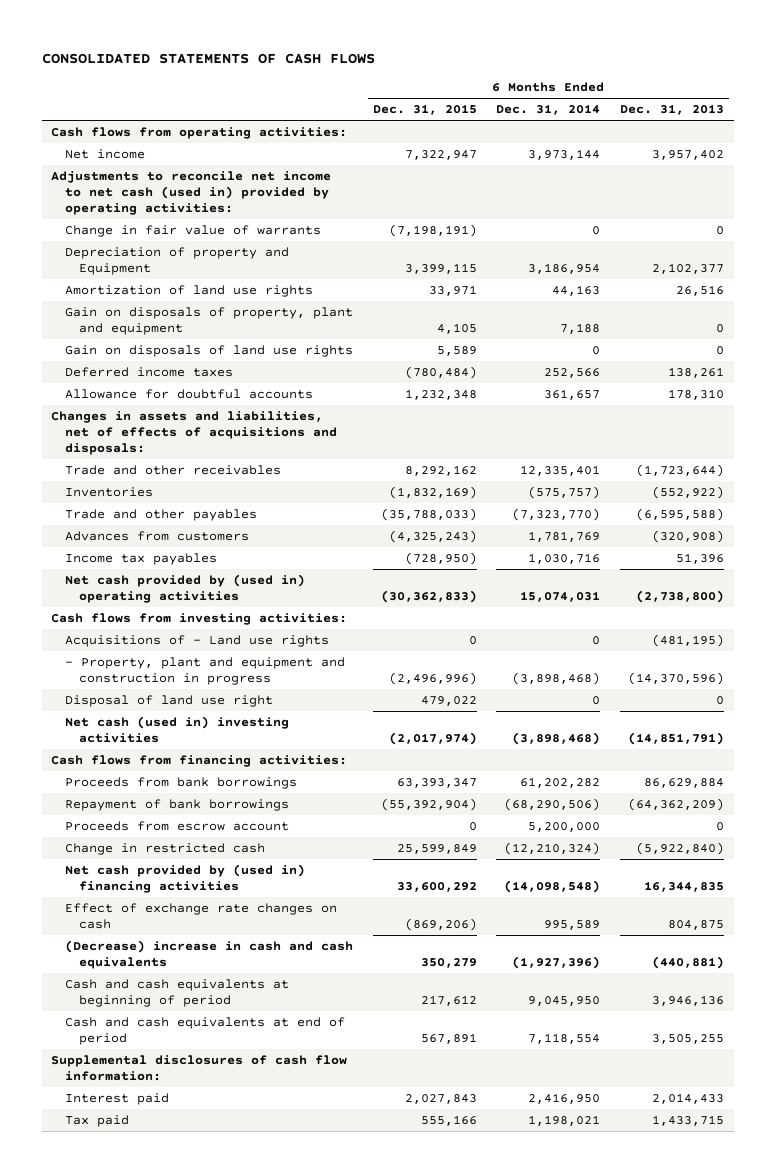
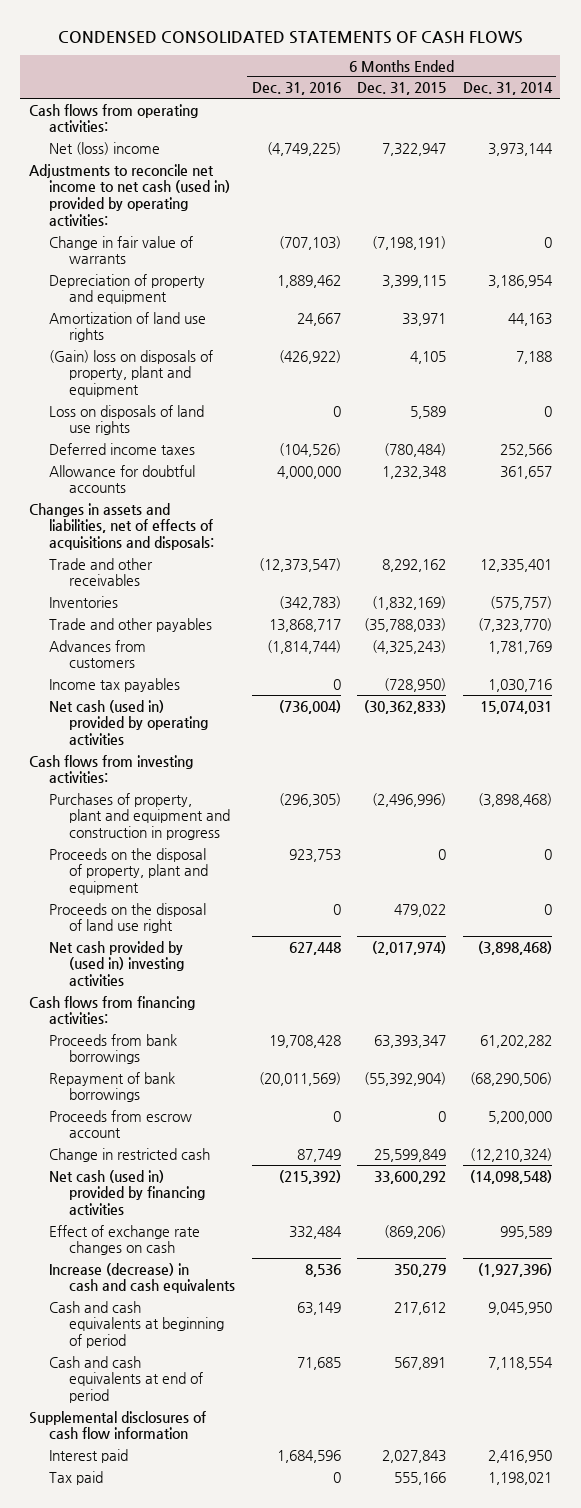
[41,52,375,64] CONSOLIDATED STATEMENTS OF CASH FLOWS -> [58,30,524,44] CONDENSED CONSOLIDATED STATEMENTS OF CASH FLOWS
[620,104,725,116] Dec. 31, 2013 -> none
none -> [251,82,341,96] Dec. 31, 2016
[65,149,146,160] Net income -> [48,141,160,155] Net (loss) income
[65,247,290,275] Depreciation of property and Equipment -> [48,273,205,305] Depreciation of property and equipment
[65,307,354,335] Gain on disposals of property, plant and equipment -> [48,349,213,398] (Gain) loss on disposals of property, plant and equipment
[65,345,354,358] Gain on disposals of land use rights -> [48,404,204,436] Loss on disposals of land use rights
[65,574,306,603] Net cash provided by (used in) operating activities -> [48,699,208,746] Net cash (used in) provided by operating activities
[65,635,330,648] Acquisitions of - Land use rights -> none
[65,657,346,685] - Property, plant and equipment and construction in progress -> [48,792,230,841] Purchases of property, plant and equipment and construction in progress
none -> [48,847,208,896] Proceeds on the disposal of property, plant and equipment
[65,695,274,708] Disposal of land use right -> [48,902,206,934] Proceeds on the disposal of land use right
[65,716,290,743] Net cash (used in) investing activities -> [48,940,184,987] Net cash provided by (used in) investing activities
[65,864,306,893] Net cash provided by (used in) financing activities -> [48,1169,205,1216] Net cash (used in) provided by financing activities
[65,940,354,969] (Decrease) increase in cash and cash equivalents -> [48,1262,235,1294] Increase (decrease) in cash and cash equivalents
[51,1055,348,1081] Supplemental disclosures of cash flow information: -> [28,1410,206,1440] Supplemental disclosures of cash flow information

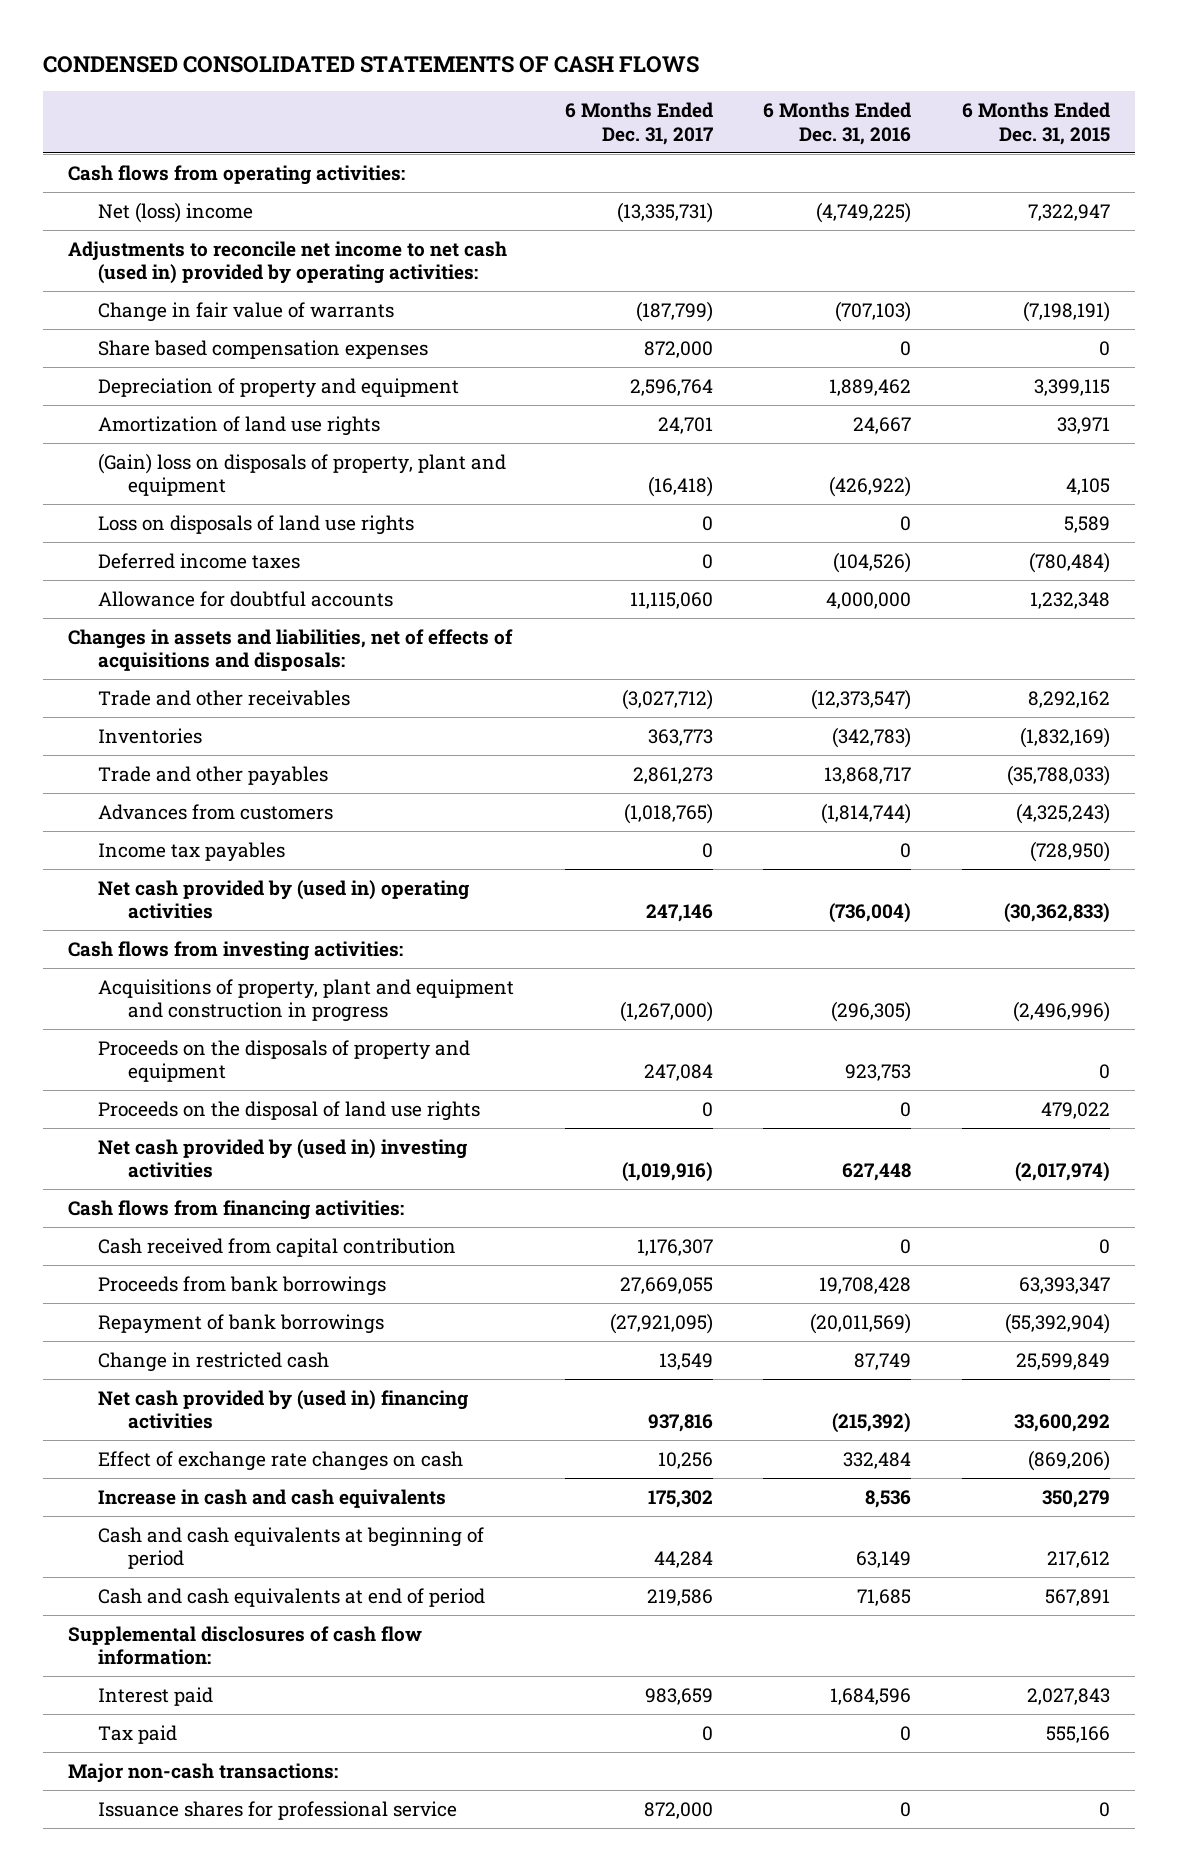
[462,82,553,96] Dec. 31, 2014 -> none
none -> [564,101,713,145] 6 Months Ended Dec. 31, 2017
none -> [97,339,428,359] Share based compensation expenses
[48,699,208,746] Net cash (used in) provided by operating activities -> [97,879,469,920] Net cash provided by (used in) operating activities
[48,792,230,841] Purchases of property, plant and equipment and construction in progress -> [97,978,514,1023] Acquisitions of property, plant and equipment and construction in progress
[48,847,208,896] Proceeds on the disposal of property, plant and equipment -> [97,1039,470,1083] Proceeds on the disposals of property and equipment
[48,902,206,934] Proceeds on the disposal of land use right -> [97,1100,480,1121] Proceeds on the disposal of land use rights
none -> [97,1237,456,1257] Cash received from capital contribution
[48,1109,192,1139] Proceeds from escrow account -> none
[48,1169,205,1216] Net cash (used in) provided by financing activities -> [97,1389,468,1430] Net cash provided by (used in) financing activities
[48,1262,235,1294] Increase (decrease) in cash and cash equivalents -> [97,1488,446,1508] Increase in cash and cash equivalents
[28,1410,206,1440] Supplemental disclosures of cash flow information -> [67,1625,422,1666] Supplemental disclosures of cash flow information:
none -> [67,1762,338,1783] Major non-cash transactions:
none -> [97,1800,457,1820] Issuance shares for professional service

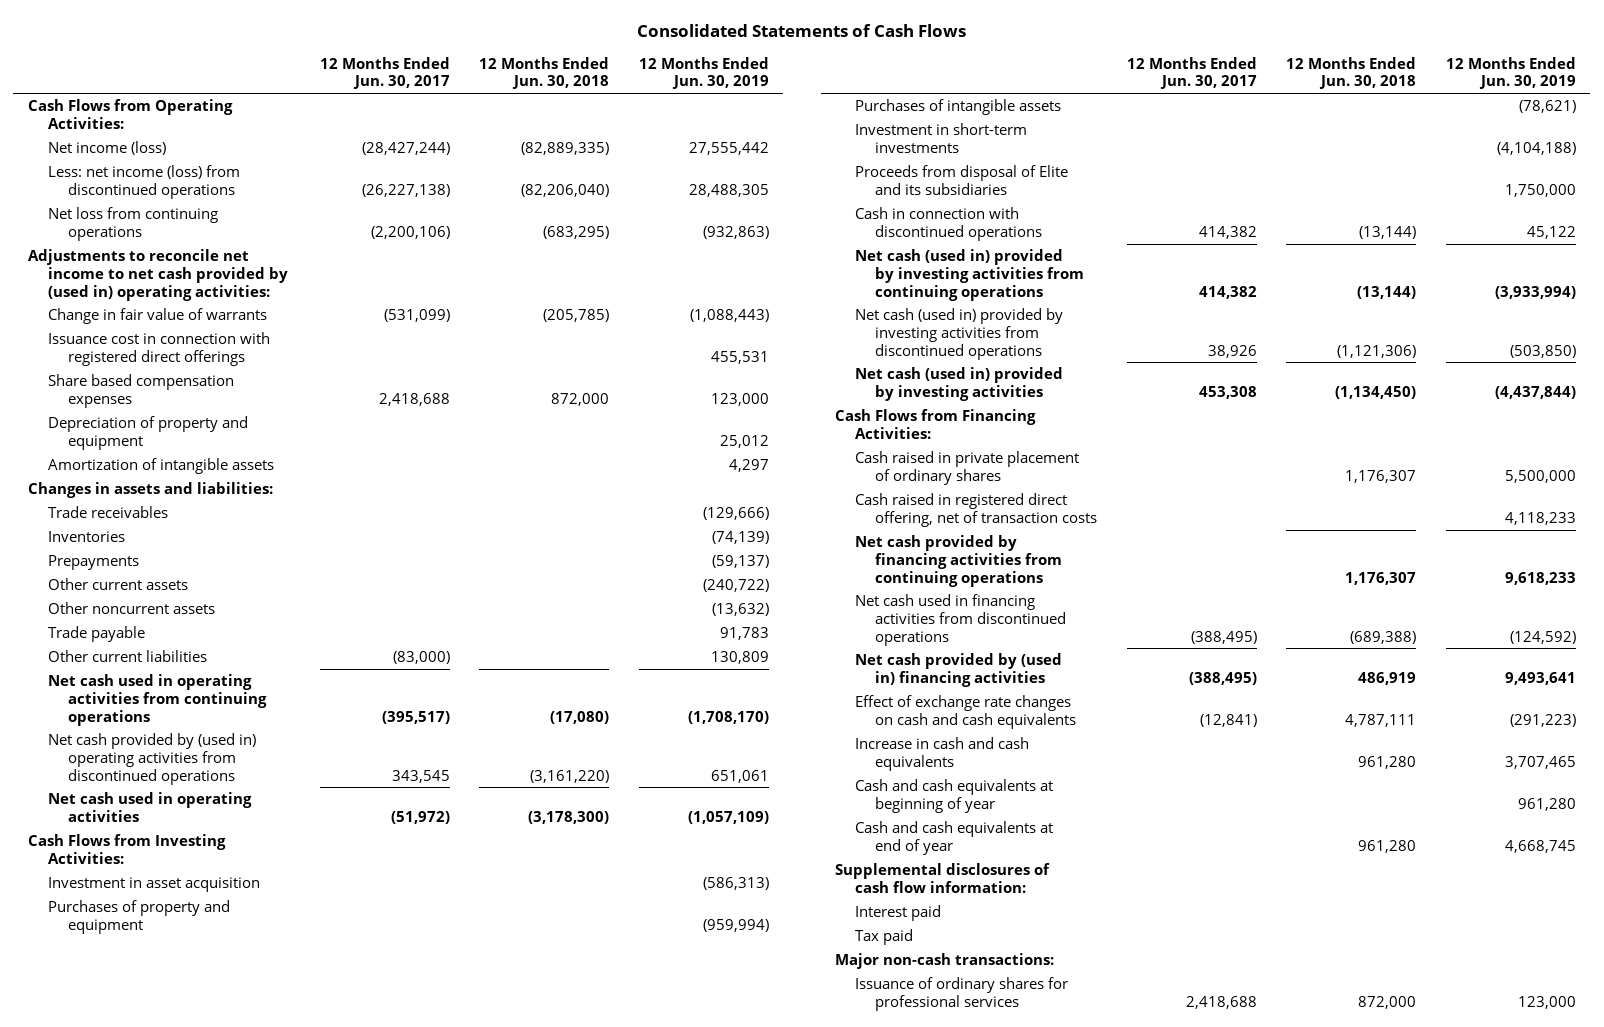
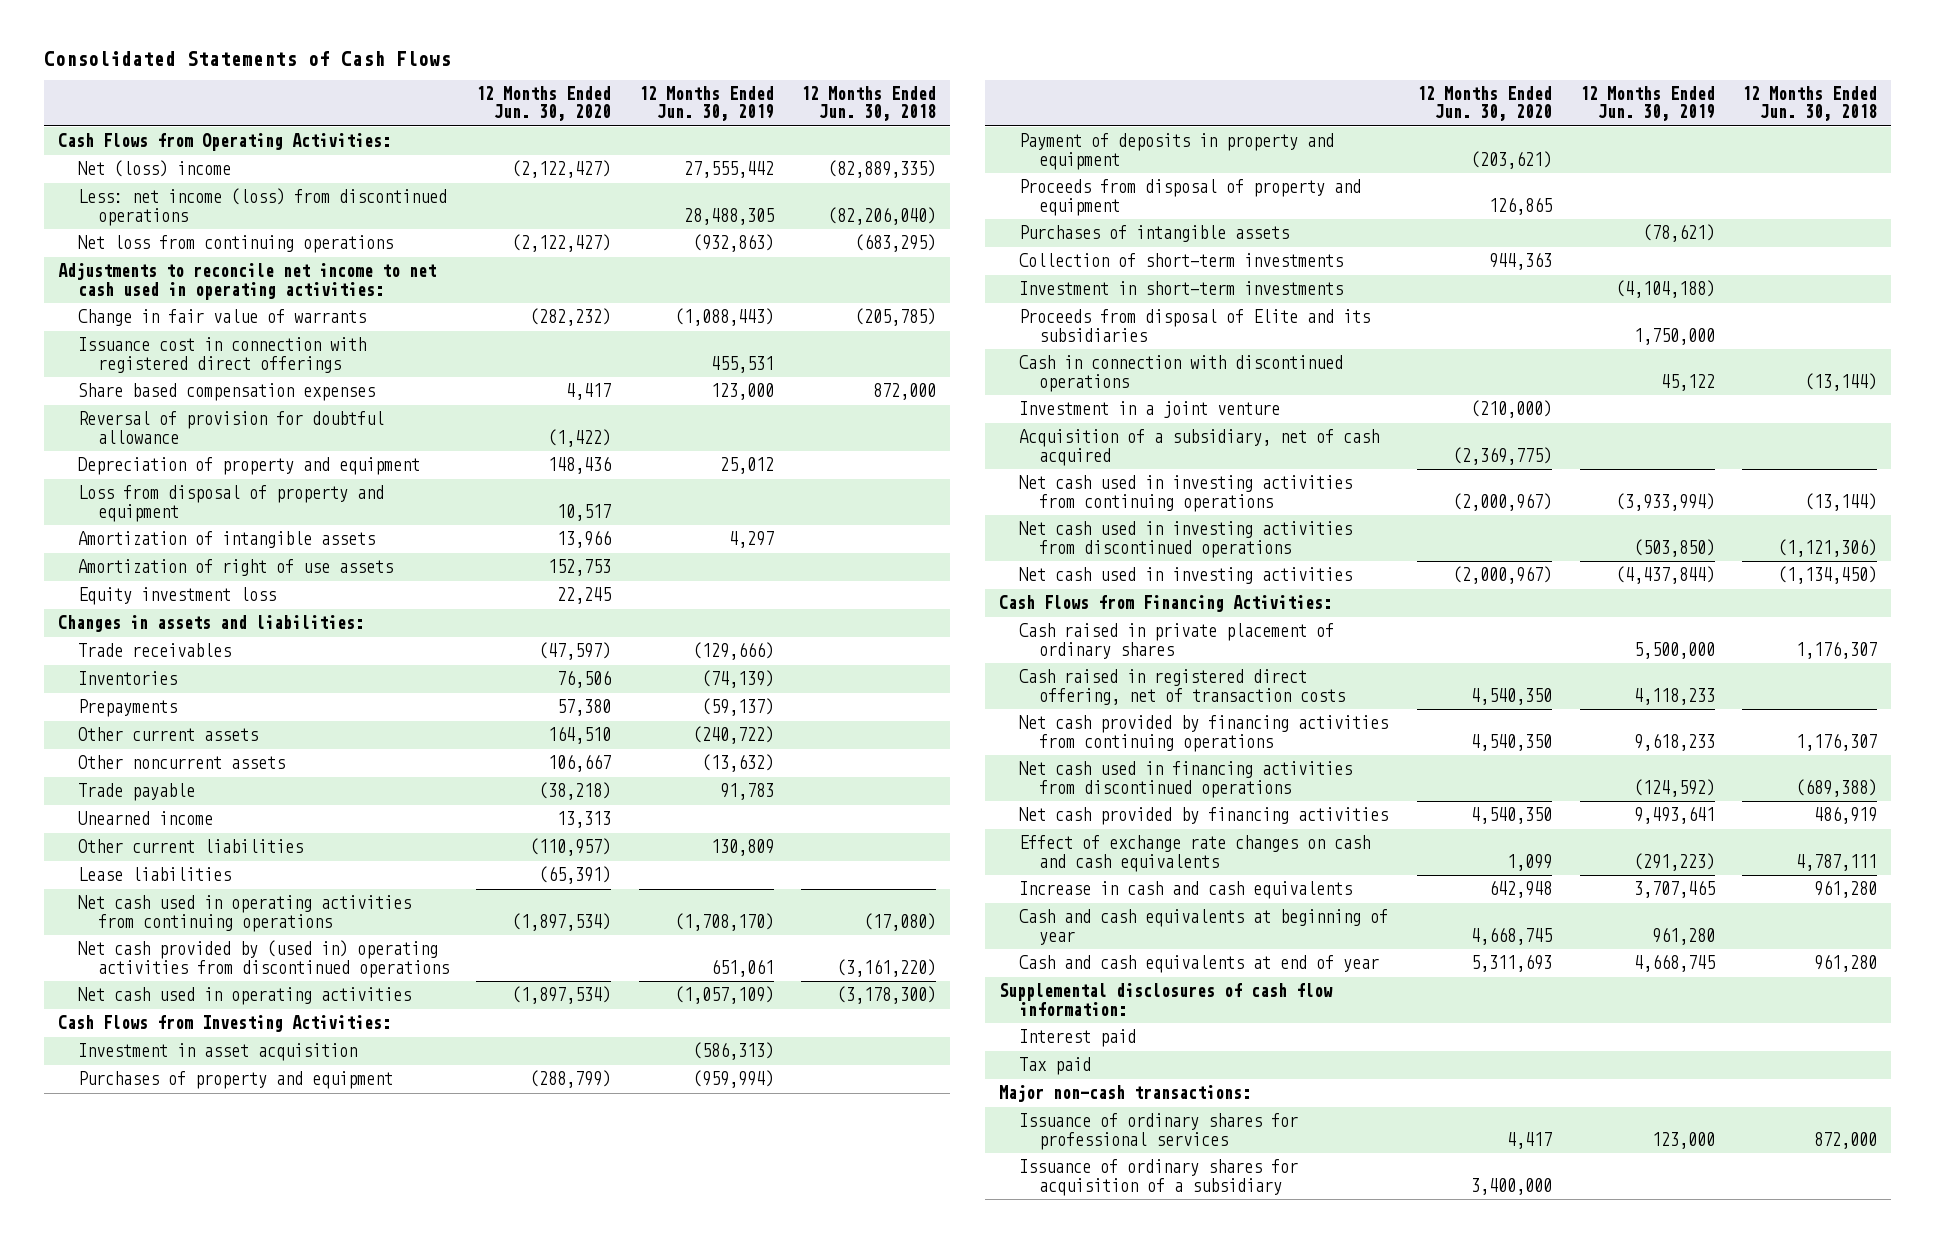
[319,56,450,90] 12 Months Ended Jun. 30, 2017 -> none
none -> [476,86,612,122] 12 Months Ended Jun. 30, 2020
[48,141,167,156] Net income (loss) -> [77,160,231,178] Net (loss) income
[28,249,289,301] Adjustments to reconcile net income to net cash provided by (used in) operating activities: -> [57,263,436,300] Adjustments to reconcile net income to net cash used in operating activities:
none -> [77,411,384,444] Reversal of provision for doubtful allowance
none -> [77,485,384,522] Loss from disposal of property and equipment
none -> [77,559,393,577] Amortization of right of use assets
none -> [77,587,276,606] Equity investment loss
none -> [77,811,213,826] Unearned income
none -> [77,867,231,882] Lease liabilities
none -> [1018,133,1334,170] Payment of deposits in property and equipment
none -> [1018,179,1361,216] Proceeds from disposal of property and equipment
none -> [1018,253,1343,268] Collection of short-term investments
none -> [1018,401,1280,419] Investment in a joint venture
none -> [1018,429,1379,466] Acquisition of a subsidiary, net of cash acquired
[855,249,1085,301] Net cash (used in) provided by investing activities from continuing operations -> [1018,475,1352,512] Net cash used in investing activities from continuing operations
[855,308,1064,360] Net cash (used in) provided by investing activities from discontinued operations -> [1018,521,1352,558] Net cash used in investing activities from discontinued operations
[855,367,1064,402] Net cash (used in) provided by investing activities -> [1018,567,1352,585] Net cash used in investing activities
[855,653,1063,688] Net cash provided by (used in) financing activities -> [1018,807,1388,826] Net cash provided by financing activities
none -> [1018,1159,1298,1196] Issuance of ordinary shares for acquisition of a subsidiary

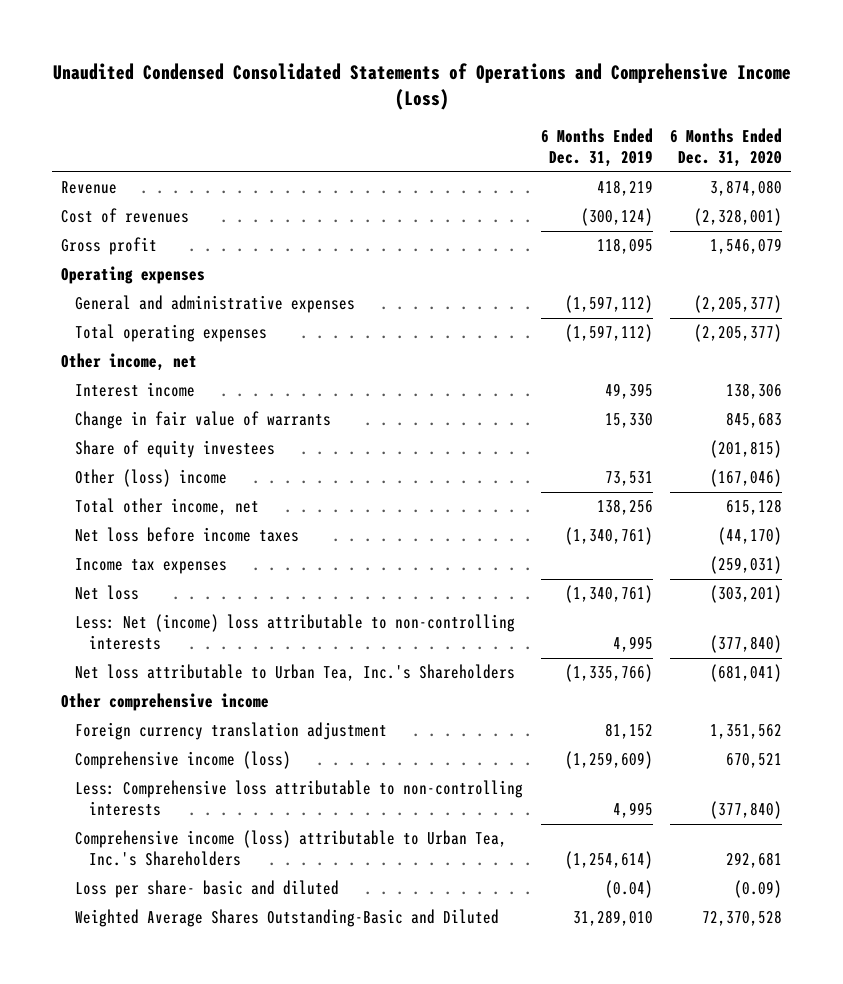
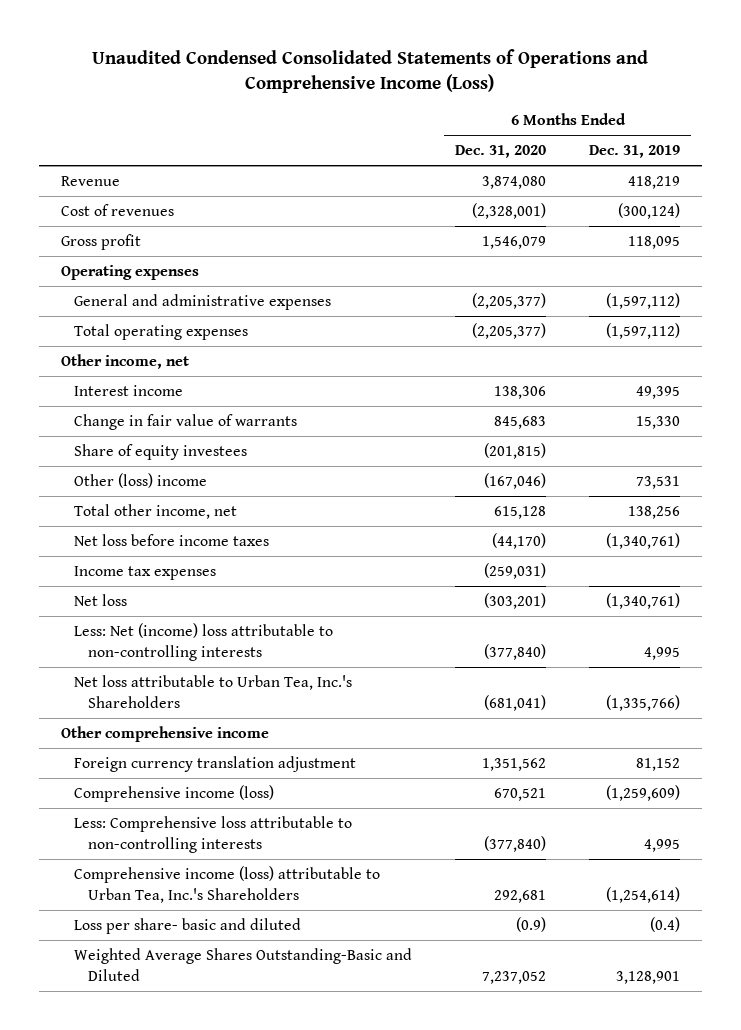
[604,880,653,899] (0.04) -> [650,916,681,932] (0.4)
[734,880,783,899] (0.09) -> [516,916,547,932] (0.9)
[572,910,653,927] 31,289,010 -> [616,970,681,984] 3,128,901
[702,910,783,927] 72,370,528 -> [482,970,547,984] 7,237,052

